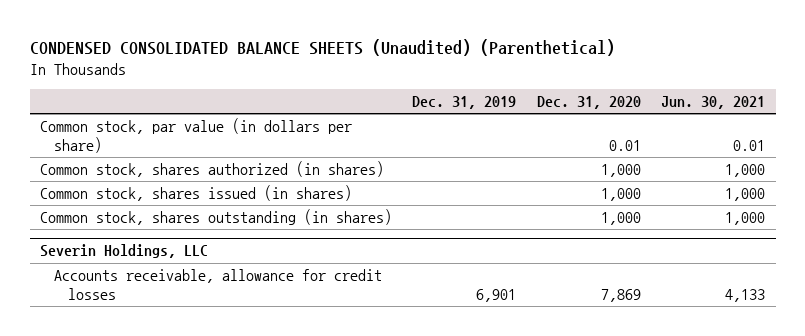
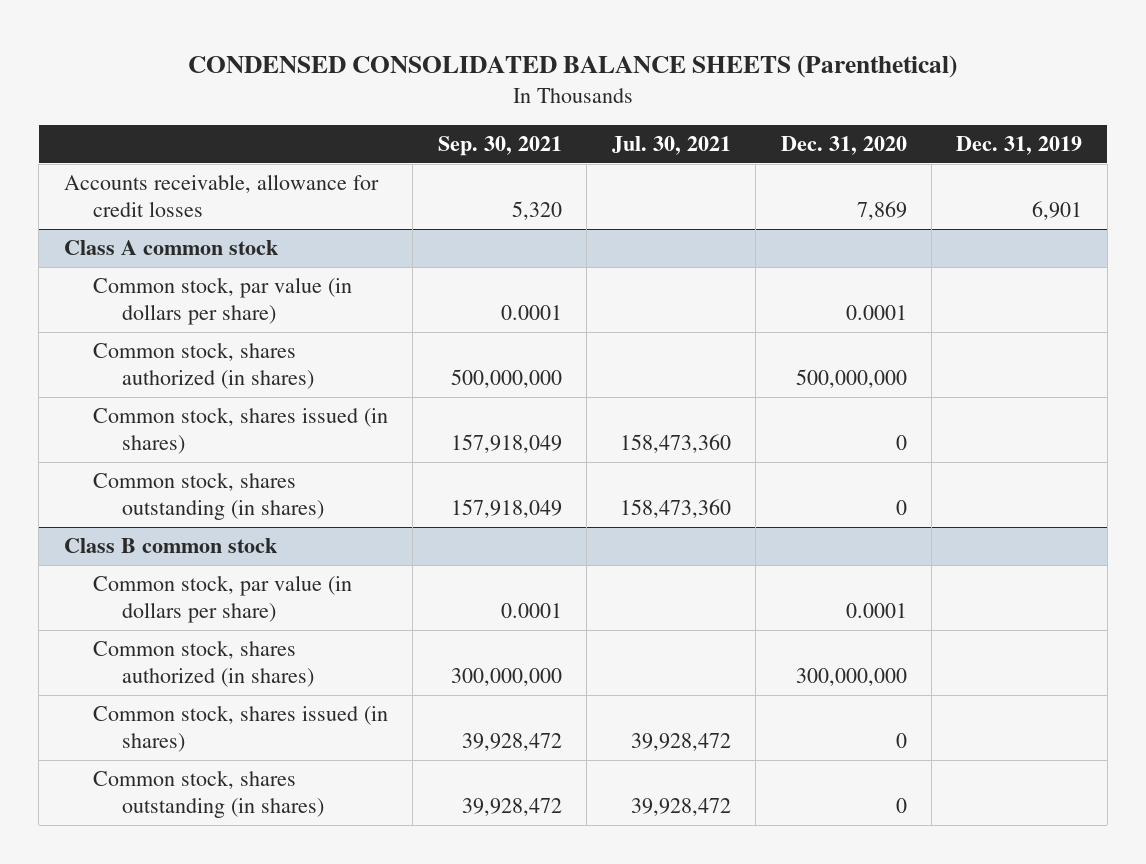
[29,39,615,57] CONDENSED CONSOLIDATED BALANCE SHEETS (Unaudited) (Parenthetical) -> [188,54,958,78] CONDENSED CONSOLIDATED BALANCE SHEETS (Parenthetical)
[661,96,766,110] Jun. 30, 2021 -> none
none -> [437,136,562,157] Sep. 30, 2021
none -> [611,136,731,156] Jul. 30, 2021
[39,117,352,154] Common stock, par value (in dollars per share) -> none
[39,160,384,177] Common stock, shares authorized (in shares) -> none
[39,184,352,201] Common stock, shares issued (in shares) -> none
[39,208,392,225] Common stock, shares outstanding (in shares) -> none
[39,244,208,259] Severin Holdings, LLC -> none
none -> [63,240,278,256] Class A common stock
none -> [92,277,352,325] Common stock, par value (in dollars per share)
none -> [92,342,315,389] Common stock, shares authorized (in shares)
none -> [92,407,388,454] Common stock, shares issued (in shares)
none -> [92,472,325,520] Common stock, shares outstanding (in shares)
none -> [63,538,277,554] Class B common stock
none -> [92,575,352,623] Common stock, par value (in dollars per share)
none -> [92,640,315,687] Common stock, shares authorized (in shares)
none -> [92,705,388,752] Common stock, shares issued (in shares)
none -> [92,770,325,818] Common stock, shares outstanding (in shares)

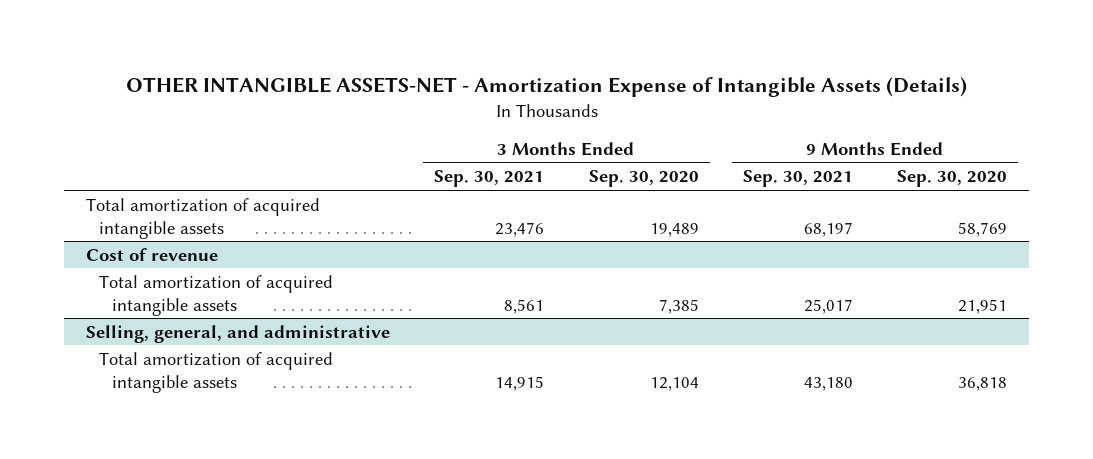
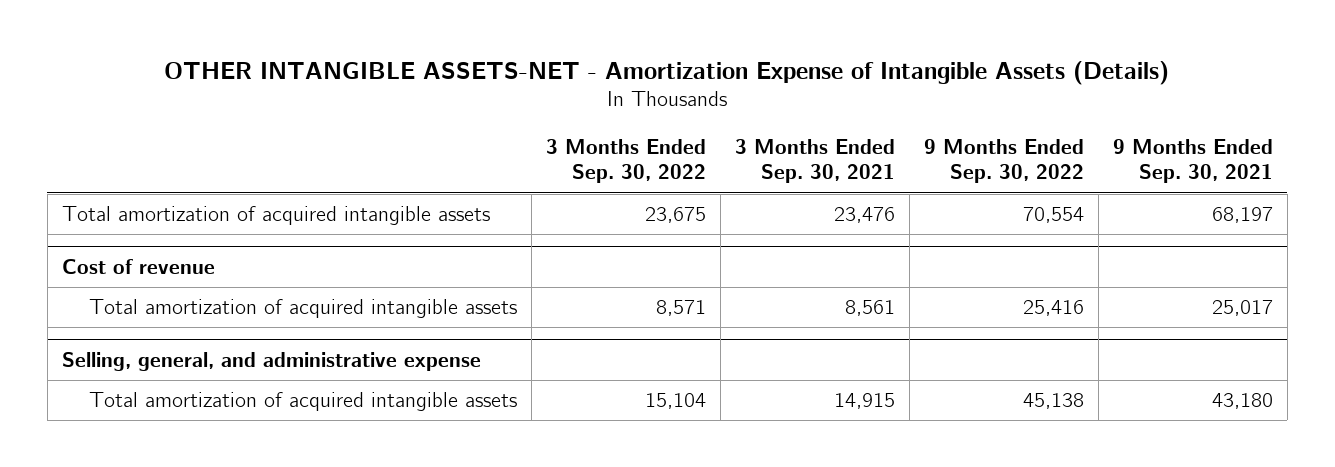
[588,170,699,188] Sep. 30, 2020 -> none
[897,170,1008,188] Sep. 30, 2020 -> none
none -> [545,138,706,184] 3 Months Ended Sep. 30, 2022
none -> [923,138,1084,184] 9 Months Ended Sep. 30, 2022
[85,324,390,343] Selling, general, and administrative -> [61,351,481,371] Selling, general, and administrative expense

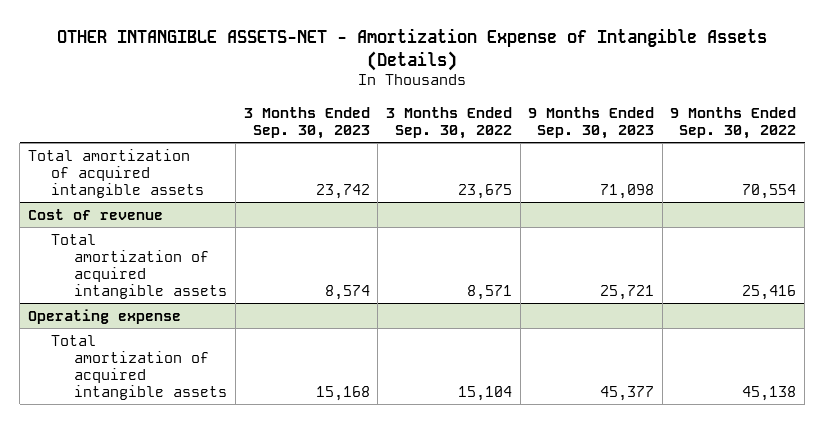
[734,138,895,184] 3 Months Ended Sep. 30, 2021 -> none
[1112,138,1273,184] 9 Months Ended Sep. 30, 2021 -> none
none -> [243,106,370,139] 3 Months Ended Sep. 30, 2023
none -> [528,106,655,139] 9 Months Ended Sep. 30, 2023
[61,351,481,371] Selling, general, and administrative expense -> [27,308,181,324] Operating expense

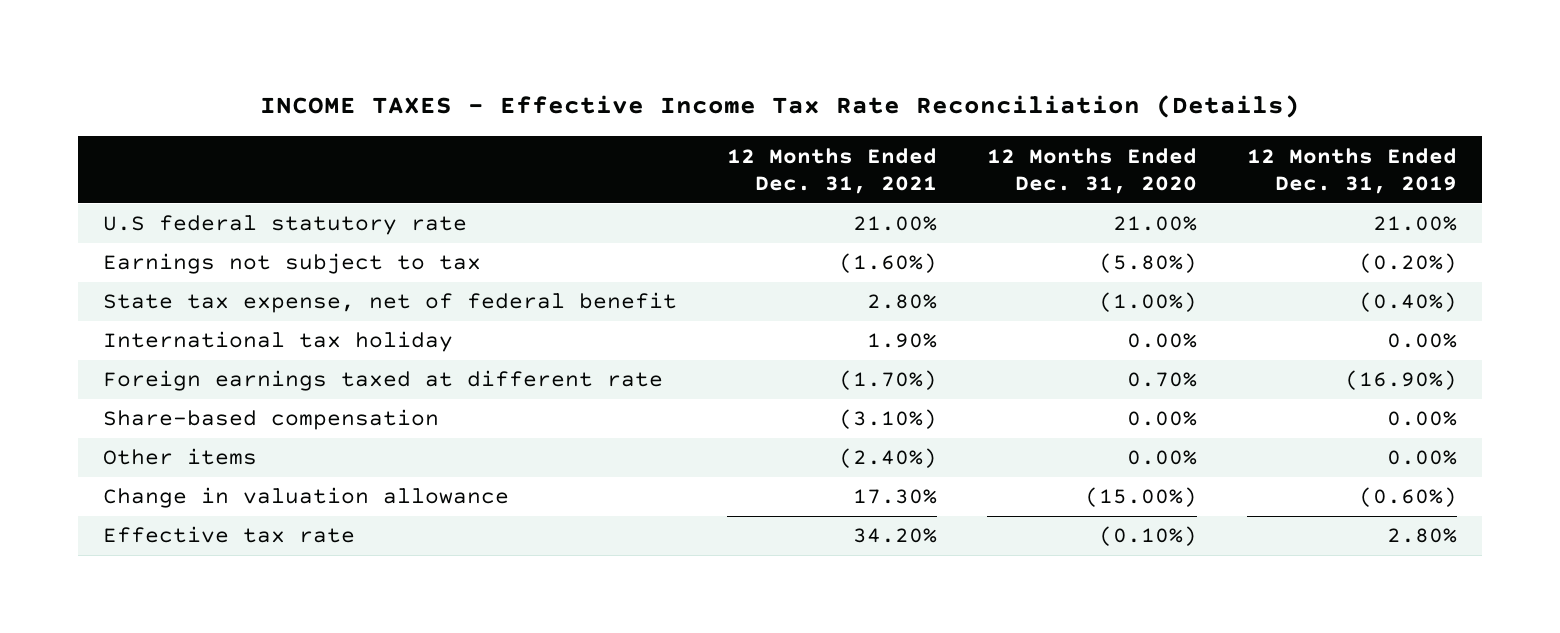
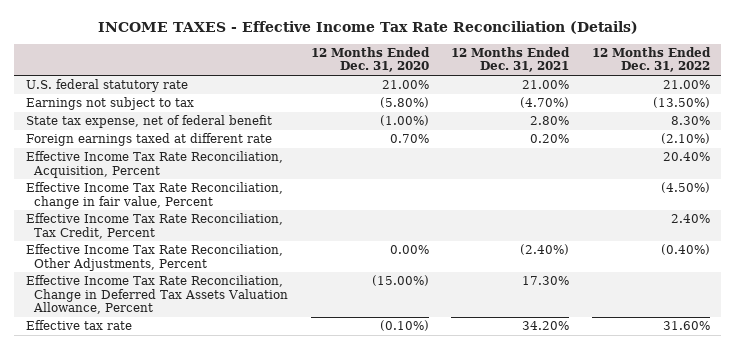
[1246,147,1457,194] 12 Months Ended Dec. 31, 2019 -> none
none -> [592,46,712,73] 12 Months Ended Dec. 31, 2022
[103,215,468,236] U.S federal statutory rate -> [25,79,188,93] U.S. federal statutory rate
[838,253,937,274] (1.60%) -> [520,97,570,109] (4.70%)
[103,331,454,353] International tax holiday -> none
[103,409,440,431] Share-based compensation -> none
[838,370,937,391] (1.70%) -> [530,134,570,144] 0.20%
none -> [25,151,283,178] Effective Income Tax Rate Reconciliation, Acquisition, Percent
none -> [25,182,283,209] Effective Income Tax Rate Reconciliation, change in fair value, Percent
none -> [25,213,283,239] Effective Income Tax Rate Reconciliation, Tax Credit, Percent
[103,448,258,466] Other items -> [25,244,283,271] Effective Income Tax Rate Reconciliation, Other Adjustments, Percent
[103,487,510,509] Change in valuation allowance -> [25,275,288,315] Effective Income Tax Rate Reconciliation, Change in Deferred Tax Assets Valuation Allowance, Percent

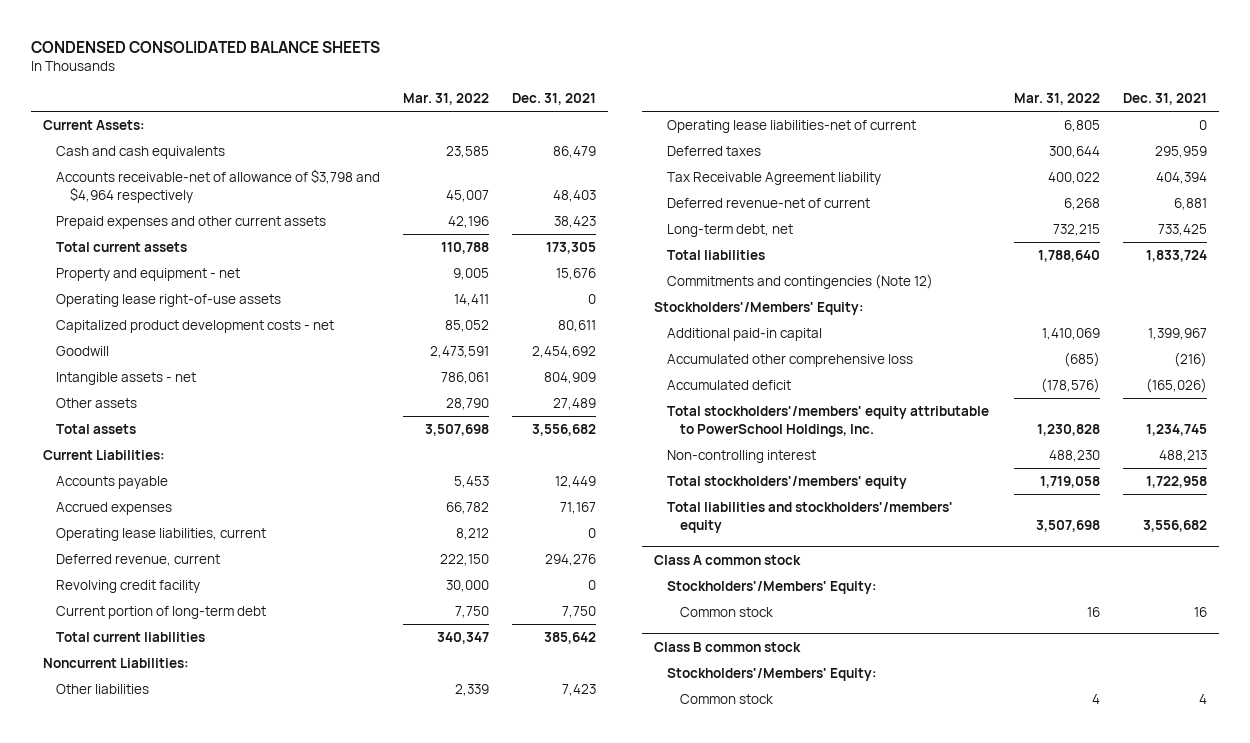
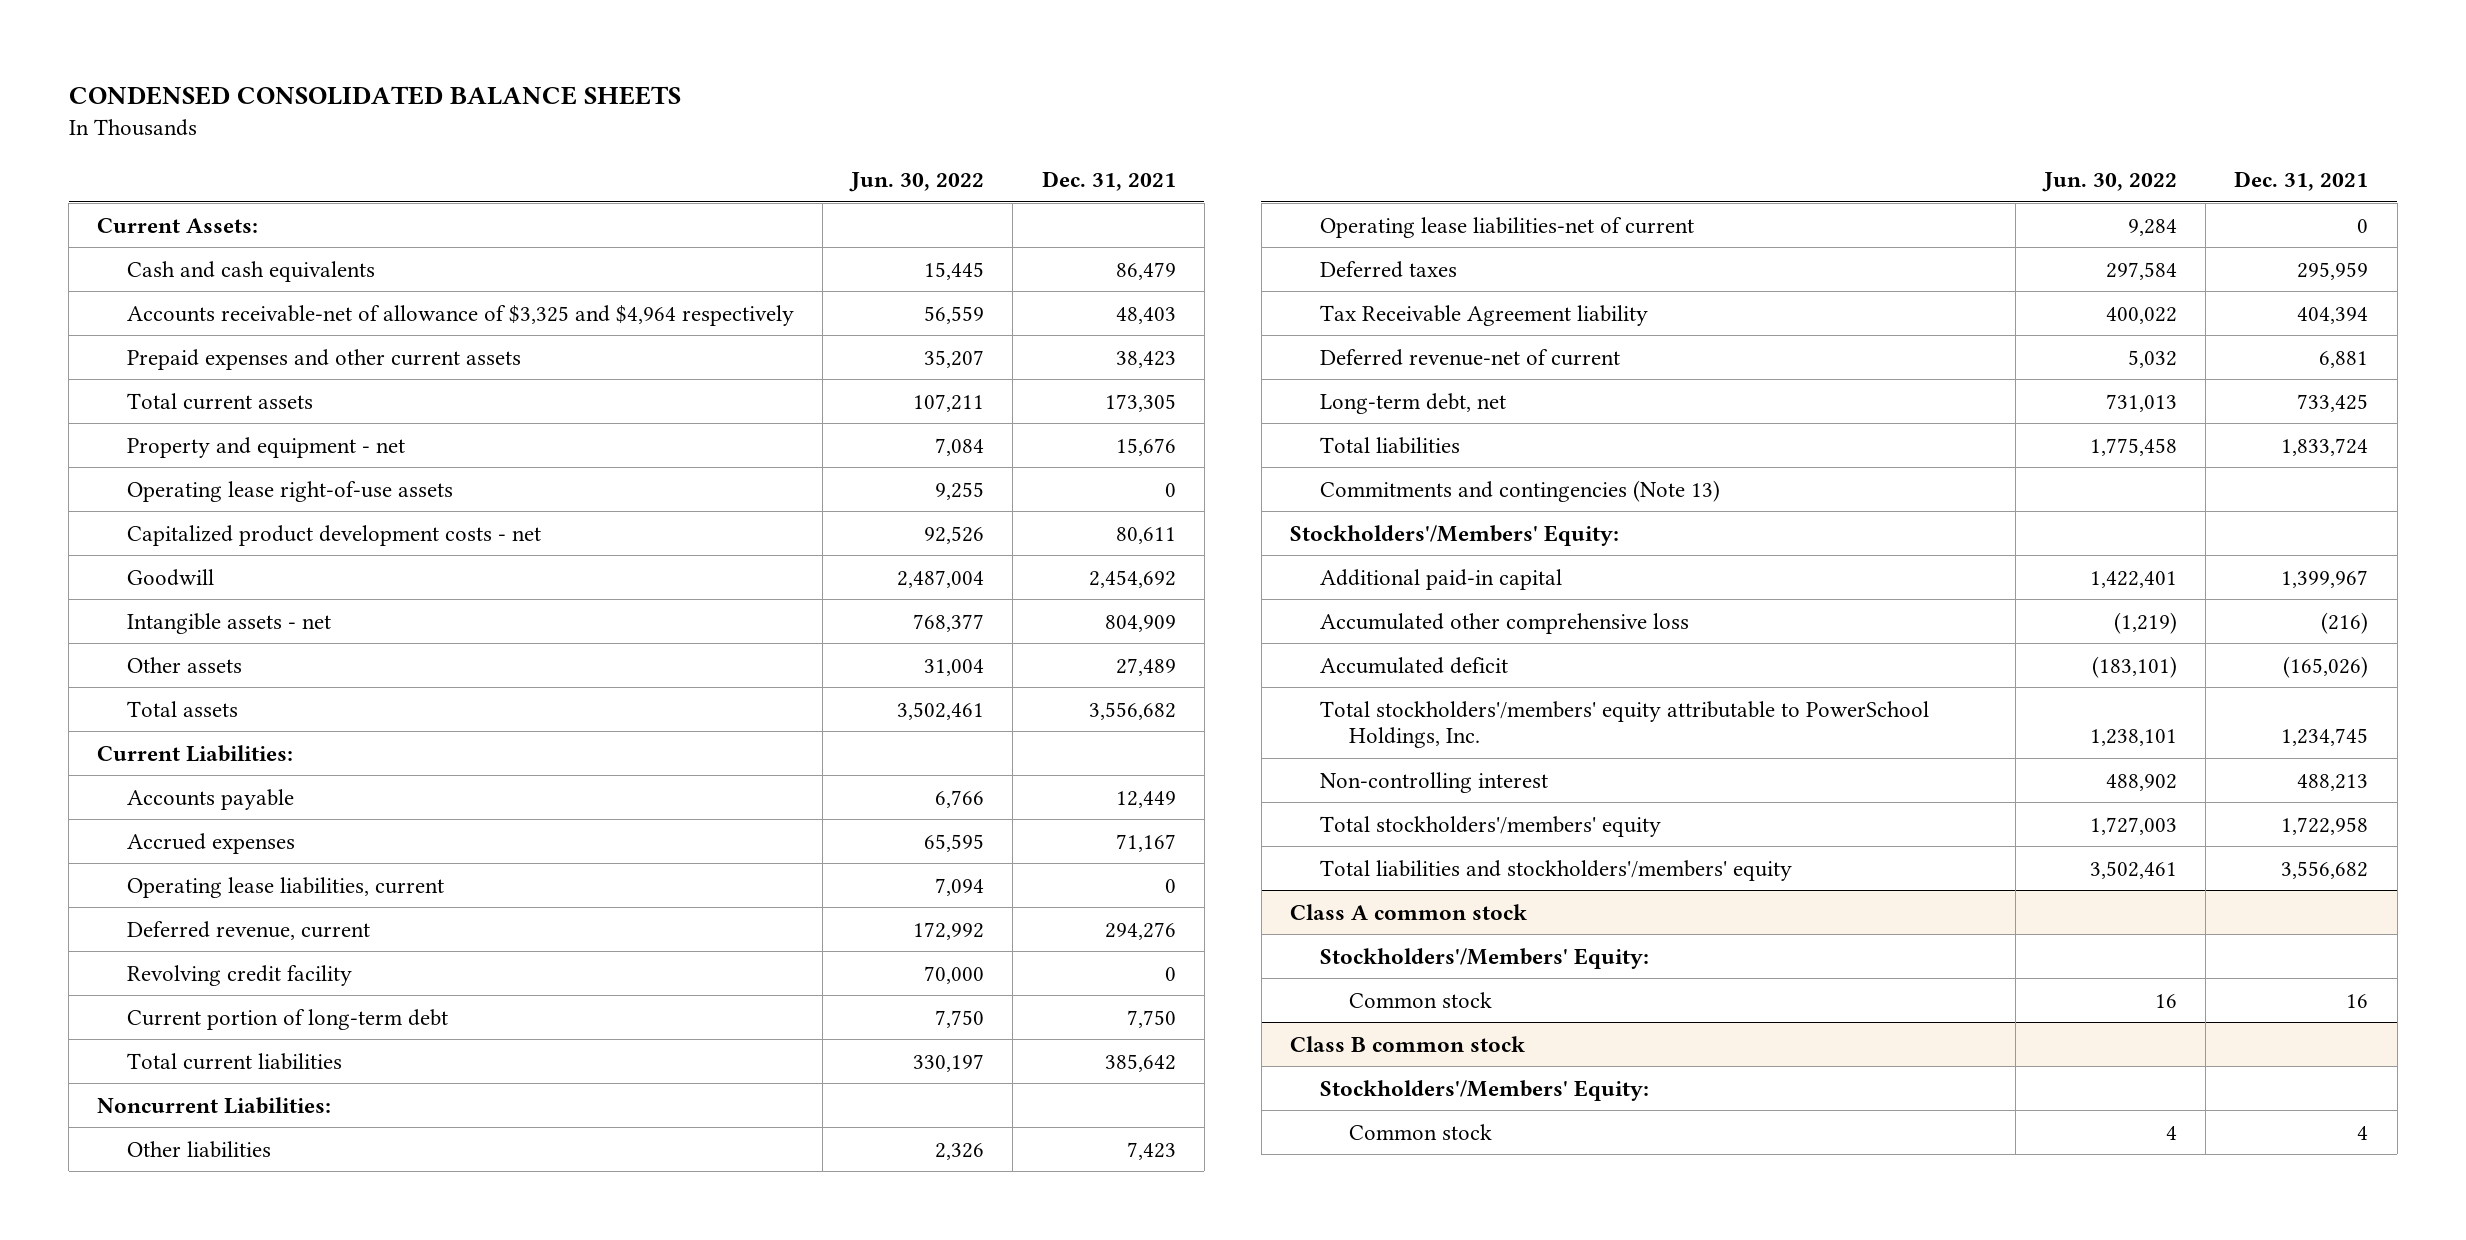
[403,92,490,105] Mar. 31, 2022 -> none
none -> [849,172,985,193] Jun. 30, 2022
[56,169,381,203] Accounts receivable-net of allowance of $3,798 and $4,964 respectively -> [126,304,794,326] Accounts receivable-net of allowance of $3,325 and $4,964 respectively
[667,274,934,290] Commitments and contingencies (Note 12) -> [1319,479,1720,502] Commitments and contingencies (Note 13)

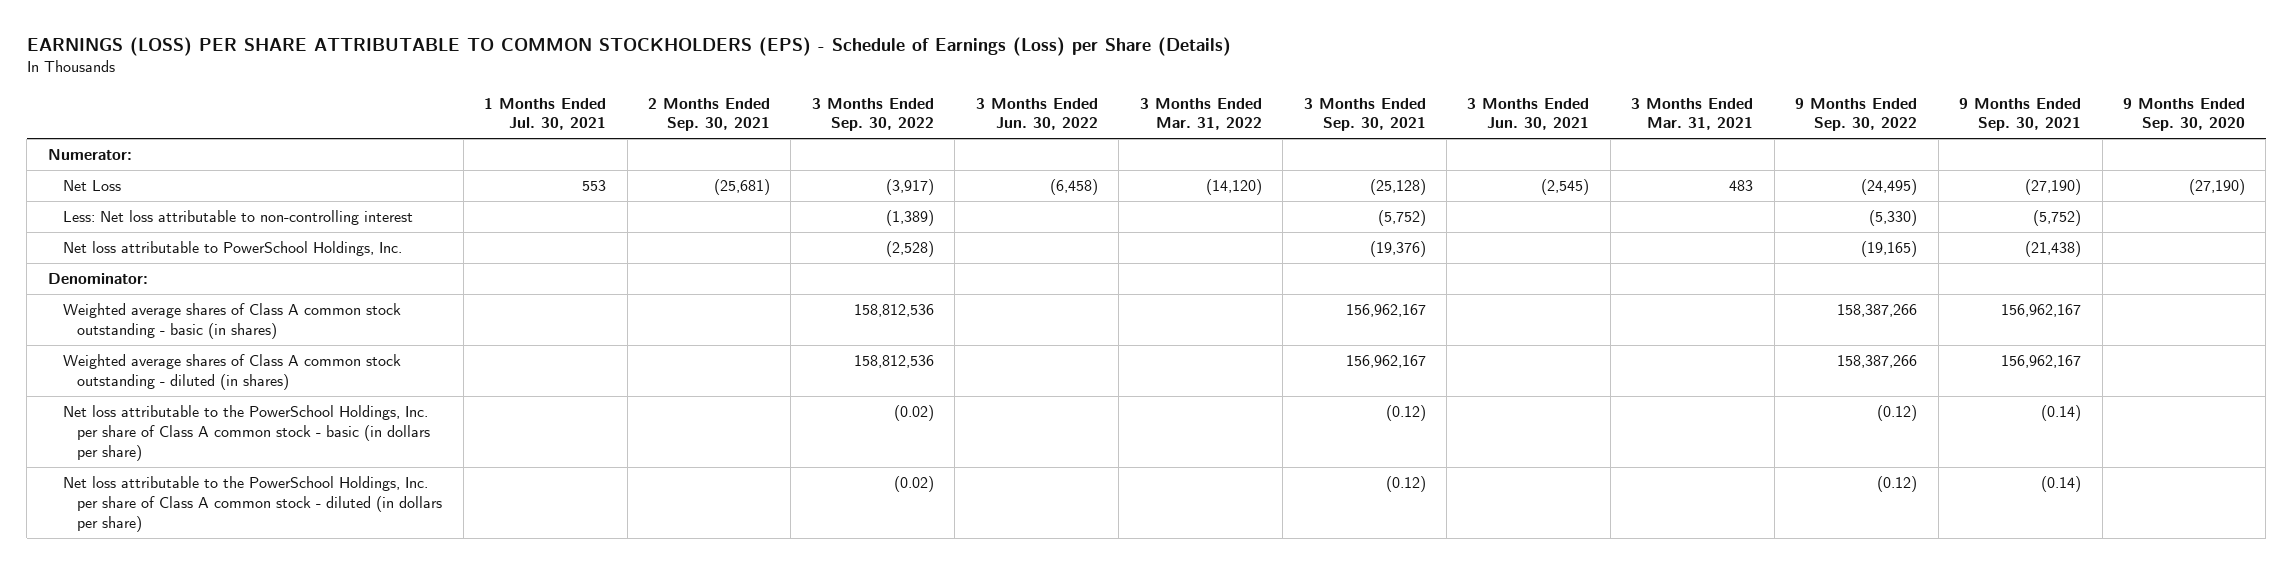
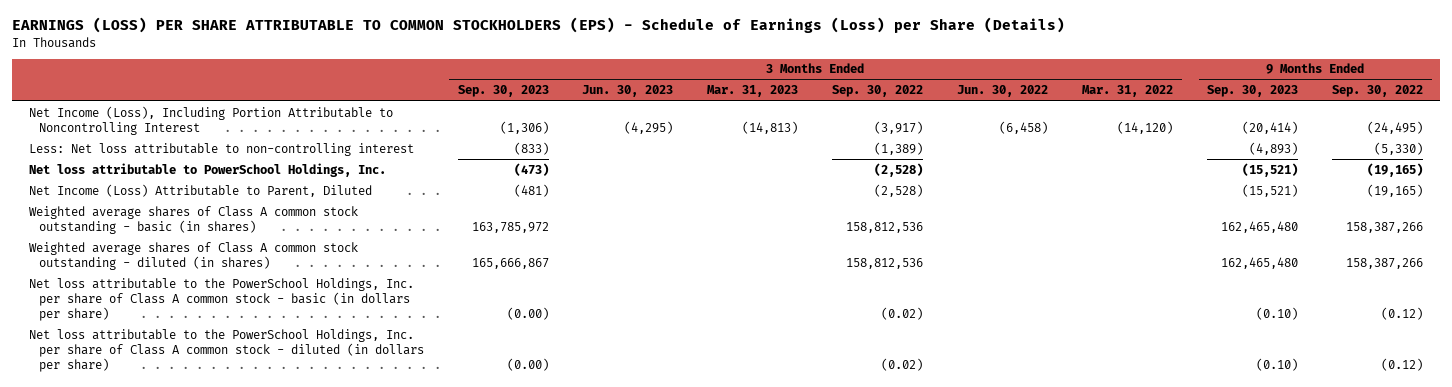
[484,97,607,131] 1 Months Ended Jul. 30, 2021 -> none
[648,97,771,132] 2 Months Ended Sep. 30, 2021 -> none
[1303,97,1426,132] 3 Months Ended Sep. 30, 2021 -> none
[1467,97,1590,131] 3 Months Ended Jun. 30, 2021 -> none
[1631,97,1754,131] 3 Months Ended Mar. 31, 2021 -> none
[1959,97,2082,132] 9 Months Ended Sep. 30, 2021 -> none
[2122,97,2245,132] 9 Months Ended Sep. 30, 2020 -> none
none -> [457,85,549,98] Sep. 30, 2023
none -> [582,85,674,98] Jun. 30, 2023
none -> [707,85,799,98] Mar. 31, 2023
none -> [1207,85,1299,98] Sep. 30, 2023
[47,148,132,160] Numerator: -> none
[62,179,121,191] Net Loss -> [28,105,393,135] Net Income (Loss), Including Portion Attributable to Noncontrolling Interest
[47,272,148,284] Denominator: -> none
none -> [28,183,372,197] Net Income (Loss) Attributable to Parent, Diluted

